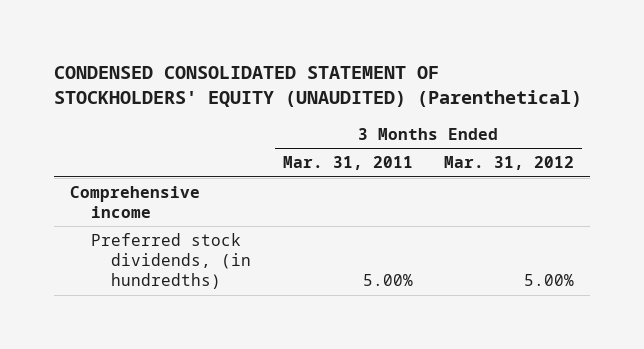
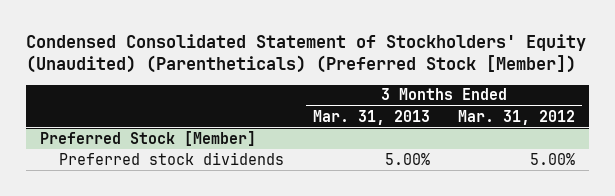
[54,66,583,108] CONDENSED CONSOLIDATED STATEMENT OF STOCKHOLDERS' EQUITY (UNAUDITED) (Parenthetical) -> [26,34,587,74] Condensed Consolidated Statement of Stockholders' Equity (Unaudited) (Parentheticals) (Preferred Stock [Member])
[282,156,413,171] Mar. 31, 2011 -> none
none -> [312,109,430,125] Mar. 31, 2013
[70,185,201,219] Comprehensive income -> none
none -> [40,130,257,146] Preferred Stock [Member]
[90,232,252,290] Preferred stock dividends, (in hundredths) -> [59,151,285,165] Preferred stock dividends

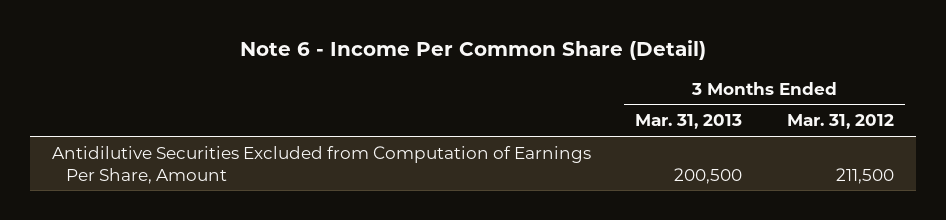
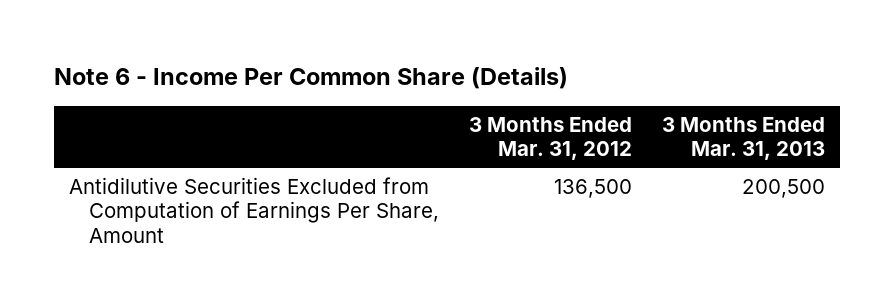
[239,40,706,61] Note 6 - Income Per Common Share (Detail) -> [53,67,568,90] Note 6 - Income Per Common Share (Details)
[836,167,895,184] 211,500 -> [554,179,633,199] 136,500

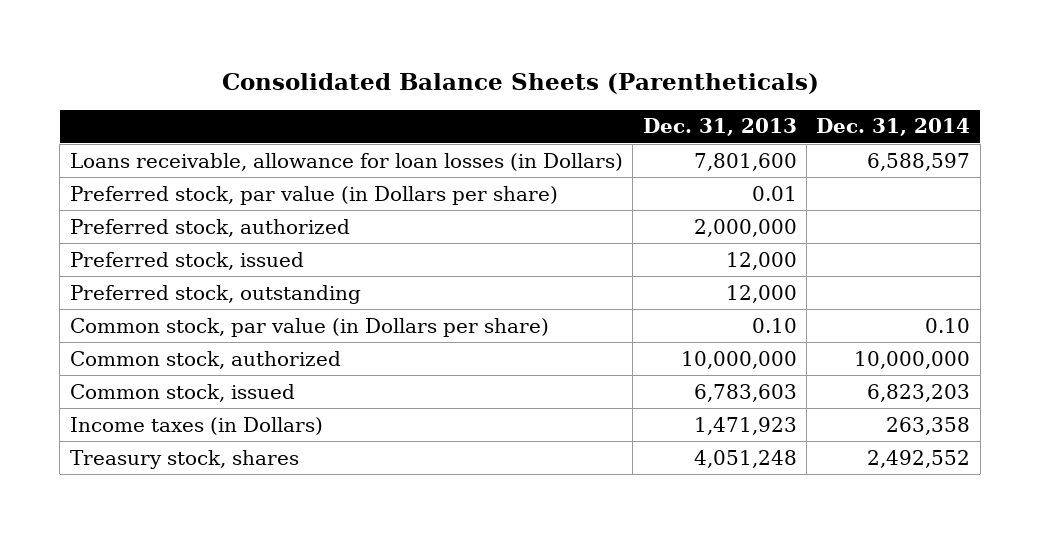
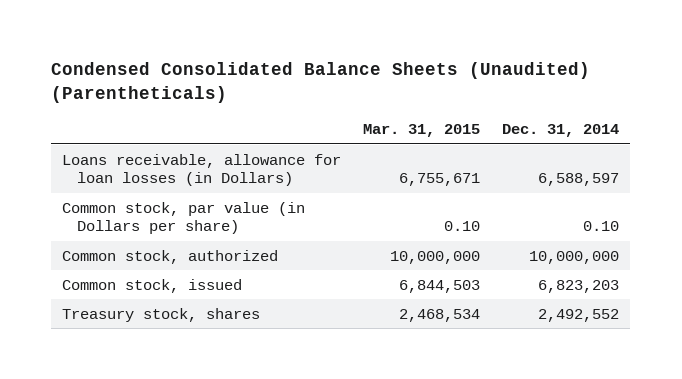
[222,73,820,95] Consolidated Balance Sheets (Parentheticals) -> [51,62,591,104] Condensed Consolidated Balance Sheets (Unaudited) (Parentheticals)
[642,118,797,137] Dec. 31, 2013 -> none
none -> [363,124,481,138] Mar. 31, 2015
[69,185,558,205] Preferred stock, par value (in Dollars per share) -> none
[69,218,350,237] Preferred stock, authorized -> none
[69,251,304,270] Preferred stock, issued -> none
[69,284,361,304] Preferred stock, outstanding -> none
[69,416,323,435] Income taxes (in Dollars) -> none

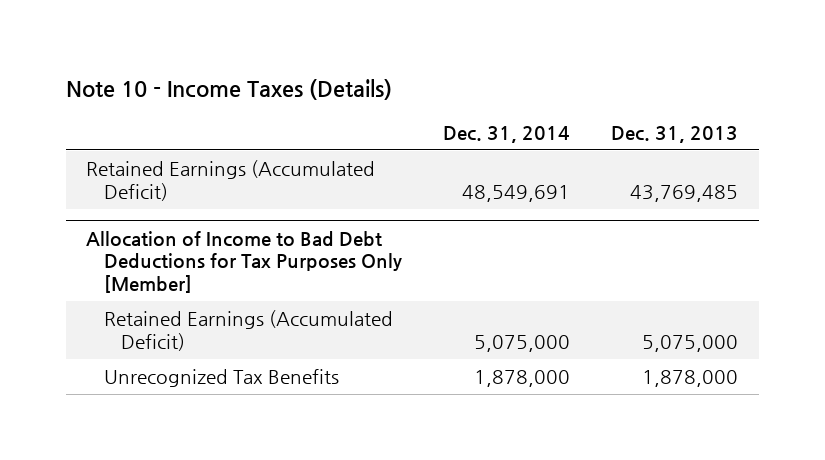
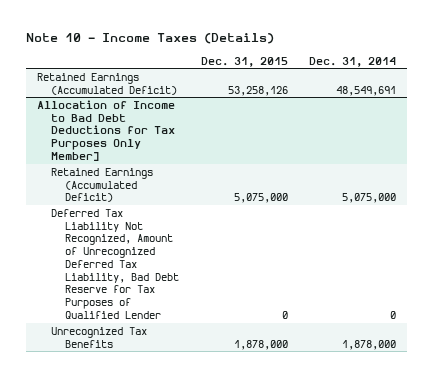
[611,125,739,143] Dec. 31, 2013 -> none
none -> [200,56,288,67] Dec. 31, 2015
[86,230,402,294] Allocation of Income to Bad Debt Deductions for Tax Purposes Only [Member] -> [36,99,175,161] Allocation of Income to Bad Debt Deductions for Tax Purposes Only Member]
none -> [50,208,180,320] Deferred Tax Liability Not Recognized, Amount of Unrecognized Deferred Tax Liability, Bad Debt Reserve for Tax Purposes of Qualified Lender

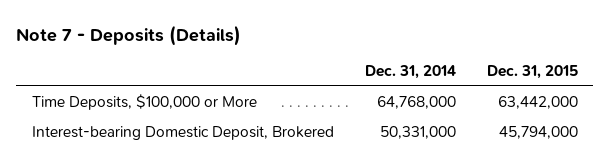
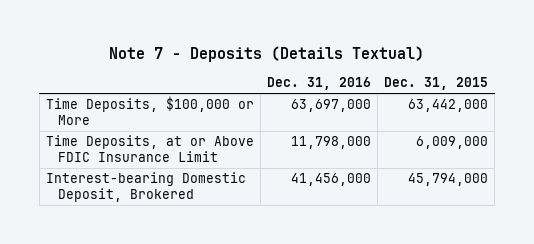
[16,24,242,46] Note 7 - Deposits (Details) -> [108,45,424,62] Note 7 - Deposits (Details Textual)
[364,65,456,80] Dec. 31, 2014 -> none
none -> [266,77,371,91] Dec. 31, 2016
none -> [45,135,254,163] Time Deposits, at or Above FDIC Insurance Limit

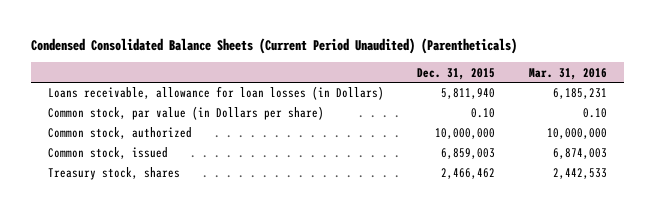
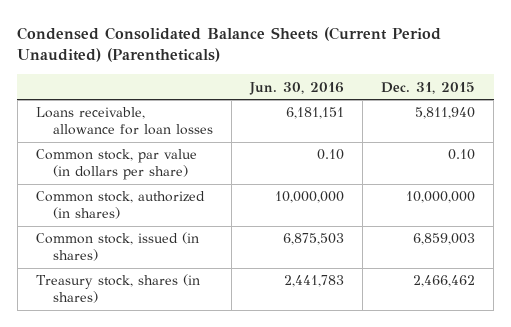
[529,67,608,80] Mar. 31, 2016 -> none
none -> [249,81,345,95] Jun. 30, 2016
[47,86,384,101] Loans receivable, allowance for loan losses (in Dollars) -> [35,107,214,136] Loans receivable, allowance for loan losses
[47,106,324,121] Common stock, par value (in Dollars per share) -> [35,149,197,181] Common stock, par value (in dollars per share)
[47,127,192,140] Common stock, authorized -> [35,191,205,220] Common stock, authorized (in shares)
[47,147,168,160] Common stock, issued -> [35,232,199,262] Common stock, issued (in shares)
[47,167,180,181] Treasury stock, shares -> [35,274,200,304] Treasury stock, shares (in shares)

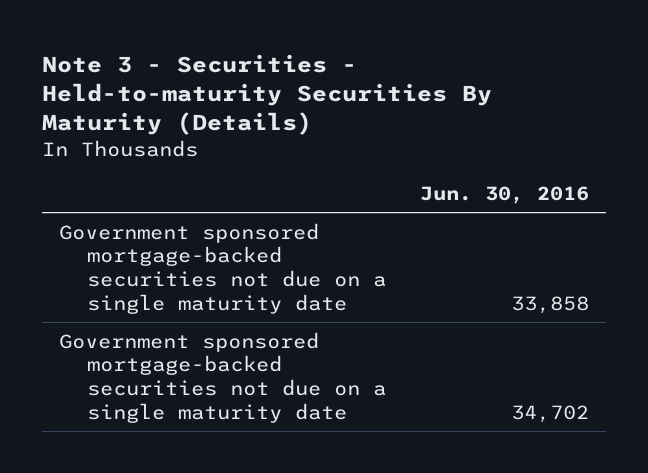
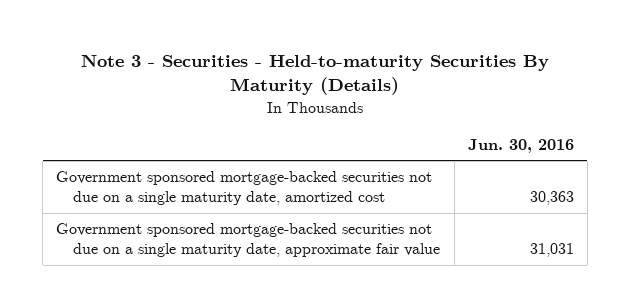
[59,222,387,314] Government sponsored mortgage-backed securities not due on a single maturity date -> [56,171,433,205] Government sponsored mortgage-backed securities not due on a single maturity date, amortized cost
[511,295,590,314] 33,858 -> [529,190,574,205] 30,363
[59,331,387,423] Government sponsored mortgage-backed securities not due on a single maturity date -> [56,223,441,257] Government sponsored mortgage-backed securities not due on a single maturity date, approximate fair value
[511,404,590,423] 34,702 -> [529,242,574,257] 31,031

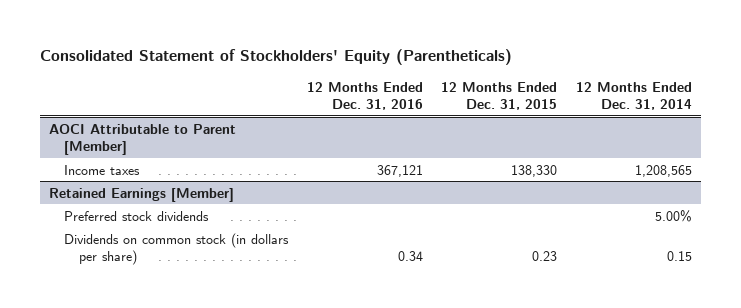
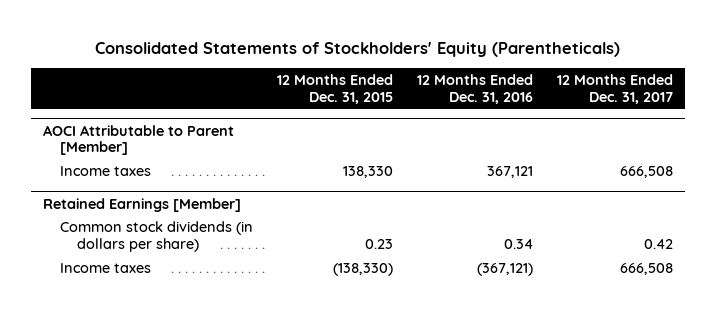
[40,49,513,66] Consolidated Statement of Stockholders' Equity (Parentheticals) -> [95,41,621,57] Consolidated Statements of Stockholders' Equity (Parentheticals)
[575,81,692,110] 12 Months Ended Dec. 31, 2014 -> none
none -> [557,74,674,104] 12 Months Ended Dec. 31, 2017
[63,210,209,221] Preferred stock dividends -> none
[63,232,289,265] Dividends on common stock (in dollars per share) -> [60,221,254,252] Common stock dividends (in dollars per share)
none -> [60,263,152,274] Income taxes

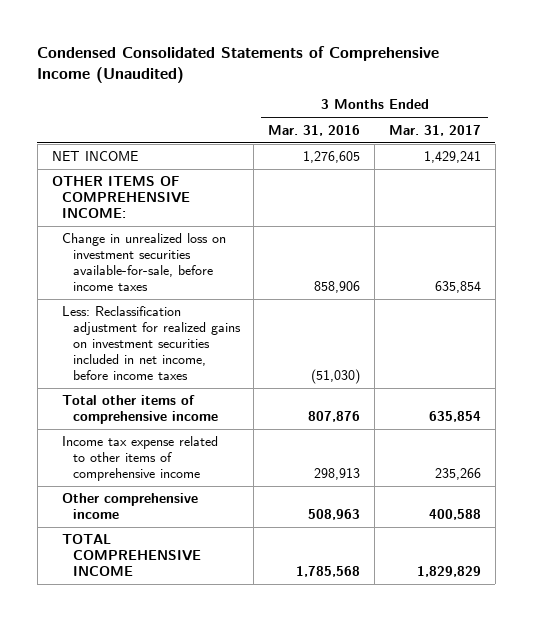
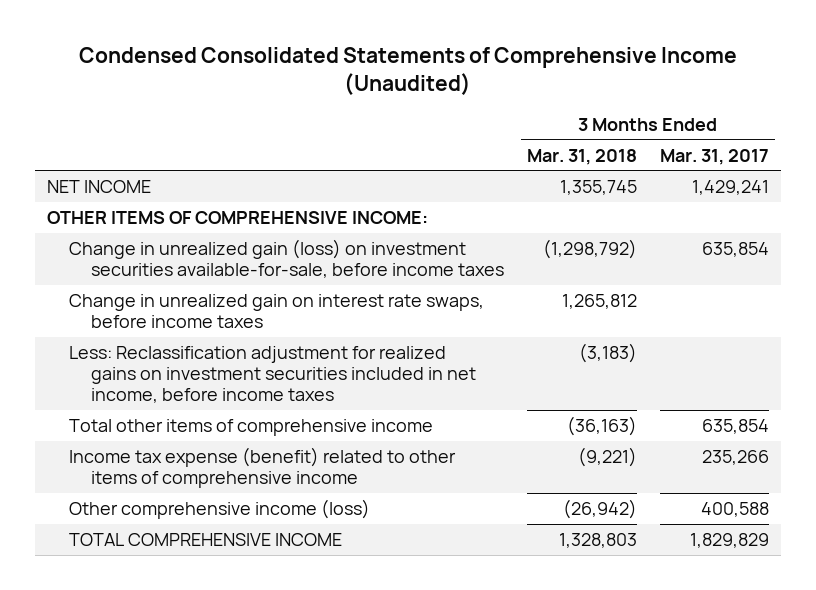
[268,124,361,136] Mar. 31, 2016 -> none
none -> [527,148,638,165] Mar. 31, 2018
[62,233,227,292] Change in unrealized loss on investment securities available-for-sale, before income taxes -> [68,238,504,279] Change in unrealized gain (loss) on investment securities available-for-sale, before income taxes
none -> [68,293,484,329] Change in unrealized gain on interest rate swaps, before income taxes
[62,436,219,482] Income tax expense related to other items of comprehensive income -> [68,446,456,489] Income tax expense (benefit) related to other items of comprehensive income
[62,493,199,520] Other comprehensive income -> [68,498,370,519] Other comprehensive income (loss)

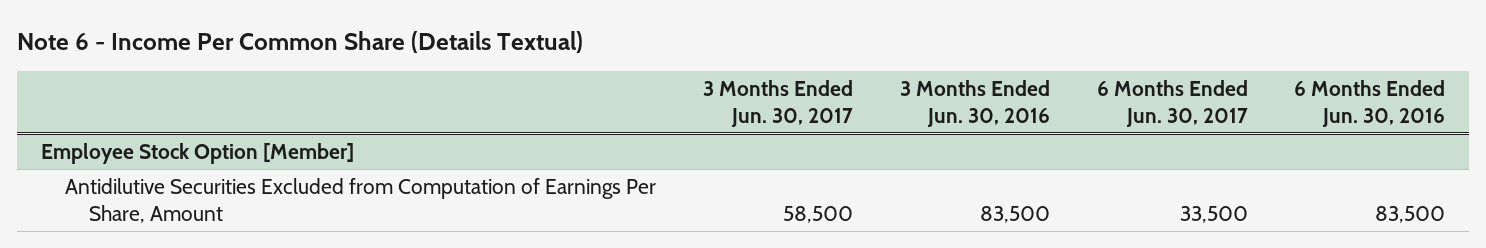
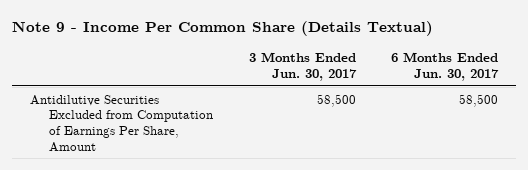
[17,30,584,53] Note 6 - Income Per Common Share (Details Textual) -> [12,21,434,37] Note 9 - Income Per Common Share (Details Textual)
[899,79,1050,127] 3 Months Ended Jun. 30, 2016 -> none
[1294,79,1446,127] 6 Months Ended Jun. 30, 2016 -> none
[40,142,354,164] Employee Stock Option [Member] -> none
[1179,205,1248,223] 33,500 -> [459,93,499,107] 58,500

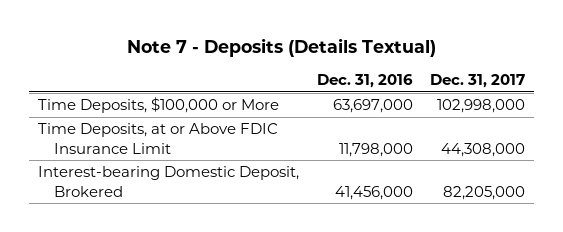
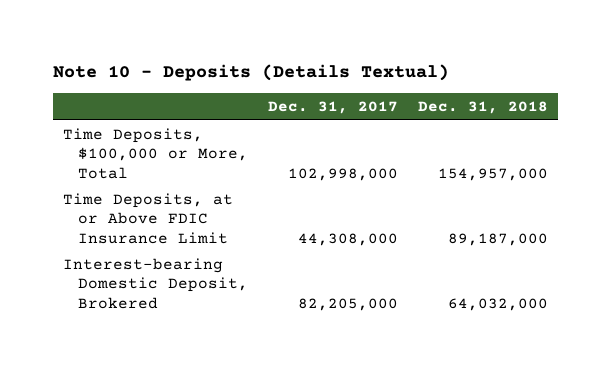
[126,37,436,57] Note 7 - Deposits (Details Textual) -> [52,64,449,82] Note 10 - Deposits (Details Textual)
[316,74,413,89] Dec. 31, 2016 -> none
none -> [418,101,549,115] Dec. 31, 2018
[38,97,280,114] Time Deposits, $100,000 or More -> [62,127,248,179] Time Deposits, $100,000 or More, Total

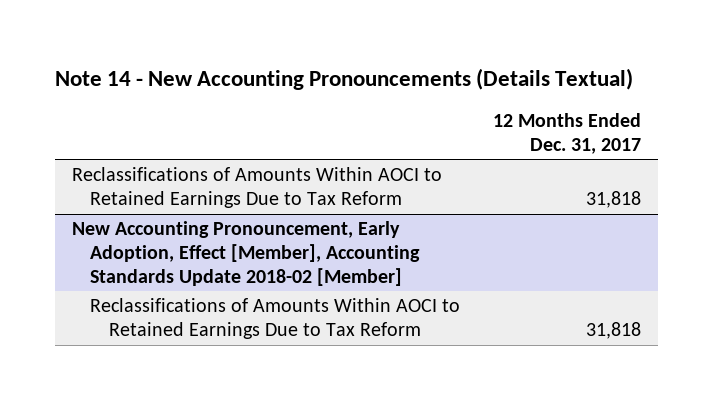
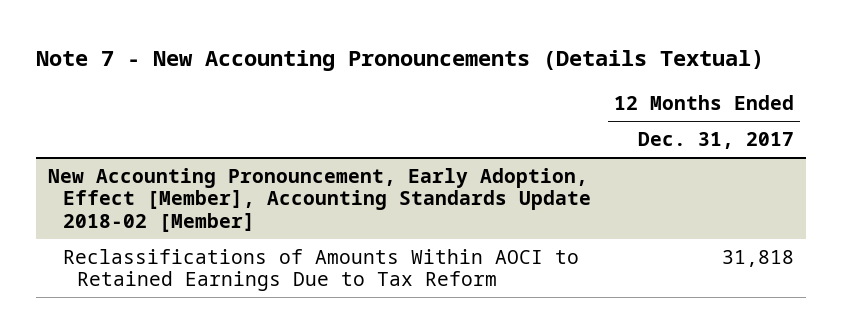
[55,67,634,90] Note 14 - New Accounting Pronouncements (Details Textual) -> [36,50,765,72] Note 7 - New Accounting Pronouncements (Details Textual)
[71,167,442,209] Reclassifications of Amounts Within AOCI to Retained Earnings Due to Tax Reform -> none

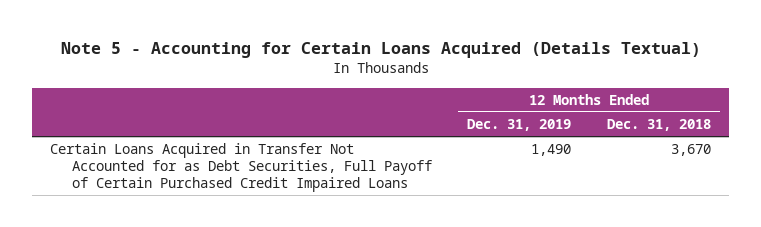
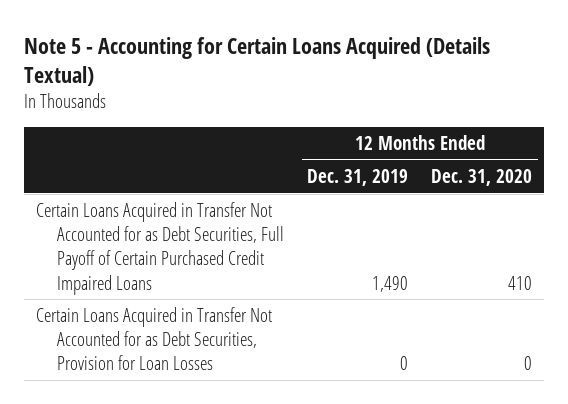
[607,119,712,132] Dec. 31, 2018 -> none
none -> [431,168,533,186] Dec. 31, 2020
none -> [35,307,272,371] Certain Loans Acquired in Transfer Not Accounted for as Debt Securities, Provision for Loan Losses

